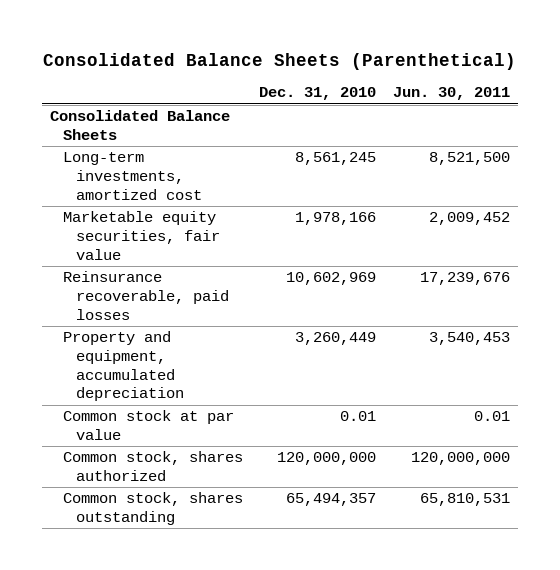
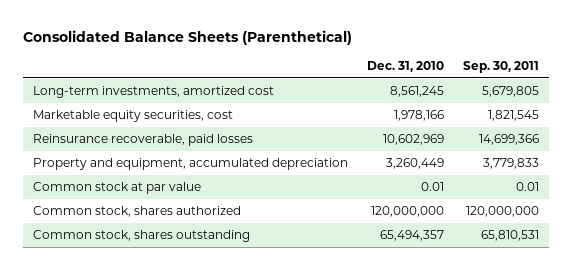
[392,87,510,101] Jun. 30, 2011 -> none
none -> [463,61,540,74] Sep. 30, 2011
[50,110,231,140] Consolidated Balance Sheets -> none
[62,211,220,260] Marketable equity securities, fair value -> [32,110,233,123] Marketable equity securities, cost

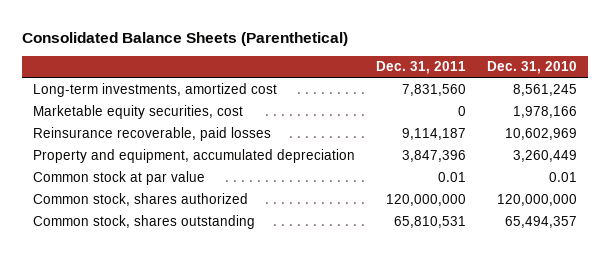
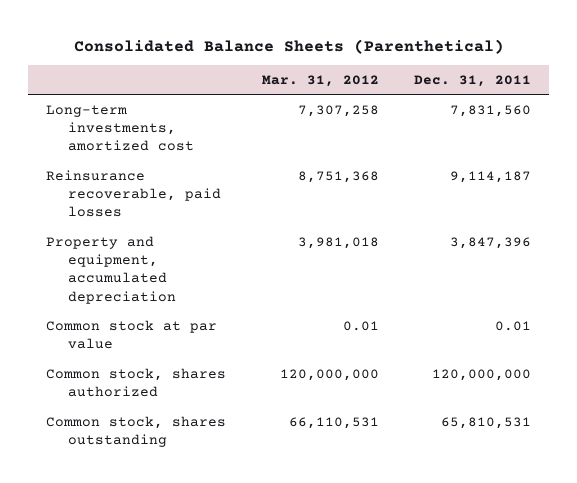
[487,61,578,75] Dec. 31, 2010 -> none
none -> [261,74,379,87] Mar. 31, 2012
[32,105,243,120] Marketable equity securities, cost -> none

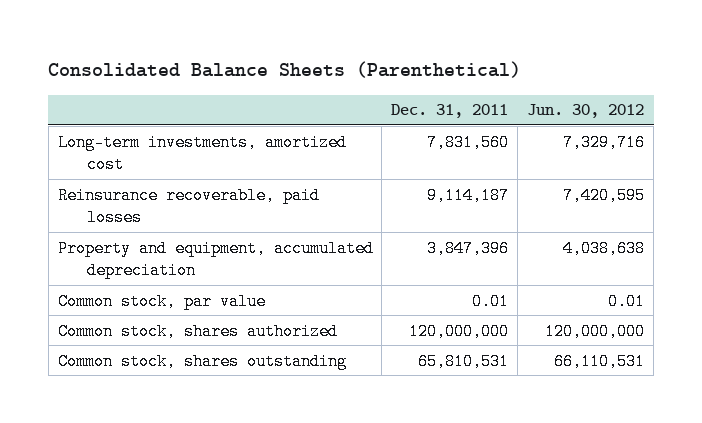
[261,74,379,87] Mar. 31, 2012 -> none
none -> [527,104,645,119] Jun. 30, 2012
[46,319,218,350] Common stock at par value -> [57,292,266,310] Common stock, par value

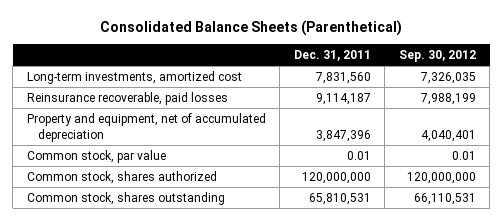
[527,104,645,119] Jun. 30, 2012 -> none
none -> [398,49,476,62] Sep. 30, 2012
[57,239,374,279] Property and equipment, accumulated depreciation -> [26,113,266,142] Property and equipment, net of accumulated depreciation

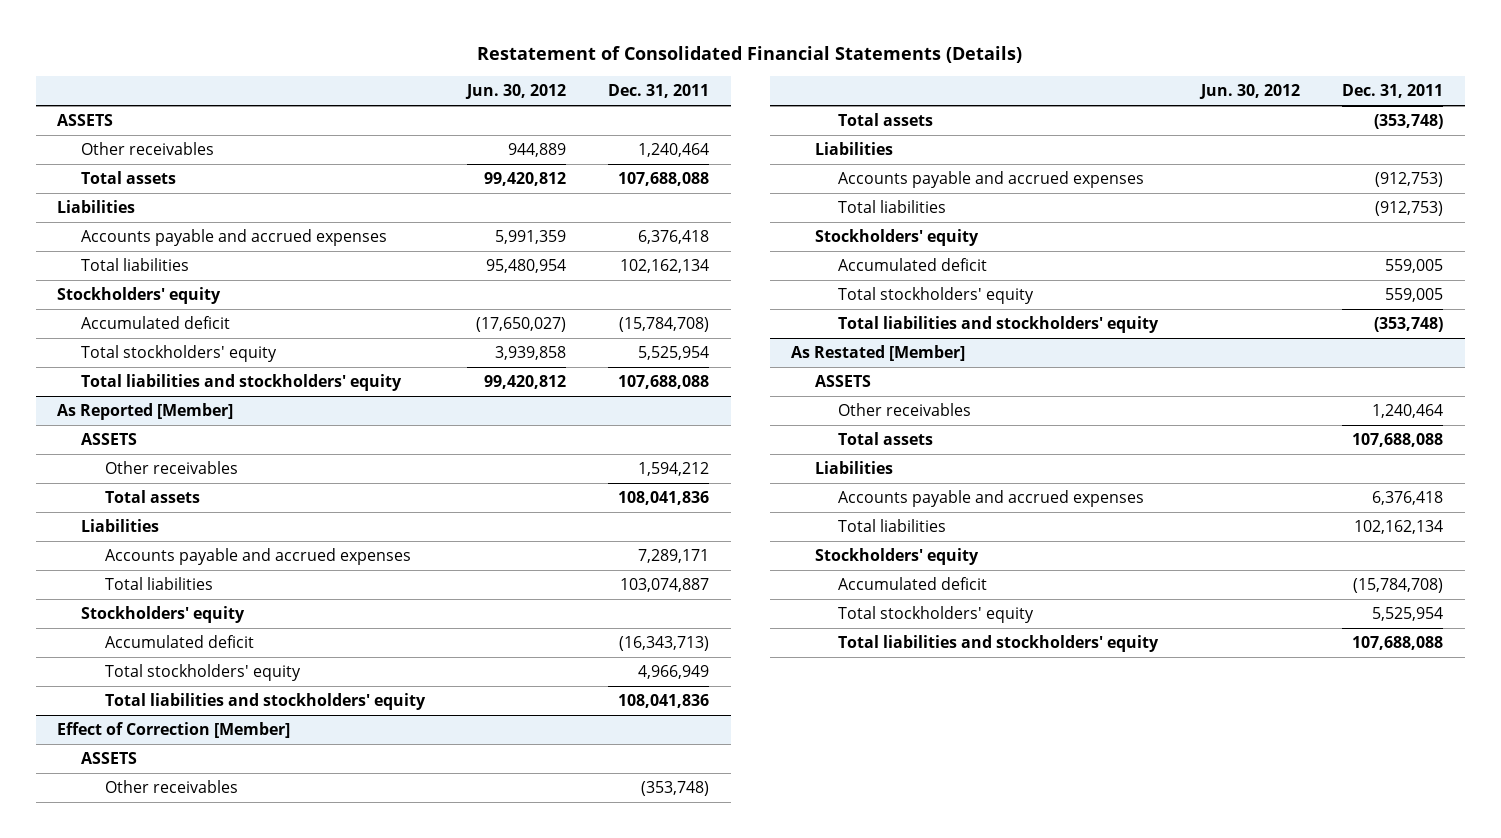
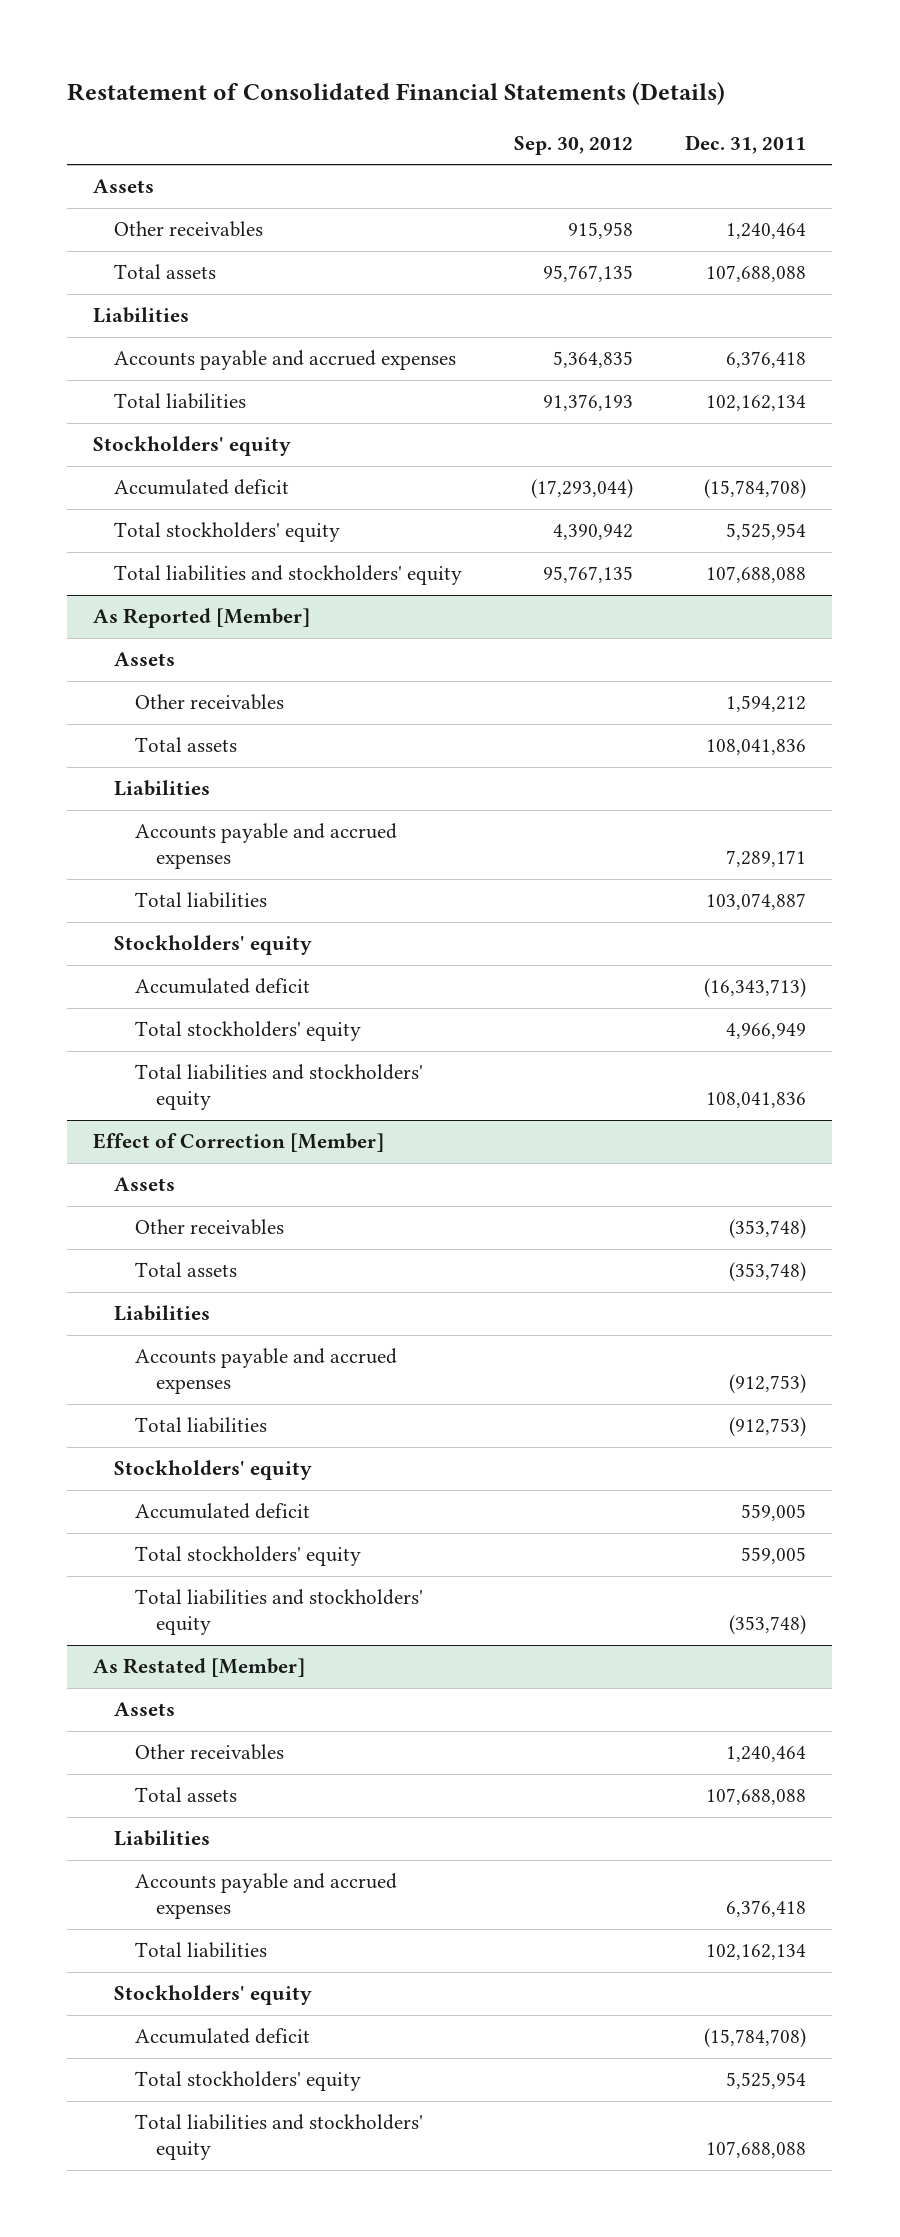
[464,84,566,100] Jun. 30, 2012 -> none
none -> [514,135,634,155] Sep. 30, 2012
[57,114,114,127] ASSETS -> [93,179,155,194] Assets
[80,433,137,446] ASSETS -> [114,652,176,667] Assets
[80,752,137,765] ASSETS -> [114,1177,176,1192] Assets
[814,375,871,388] ASSETS -> [114,1702,176,1717] Assets

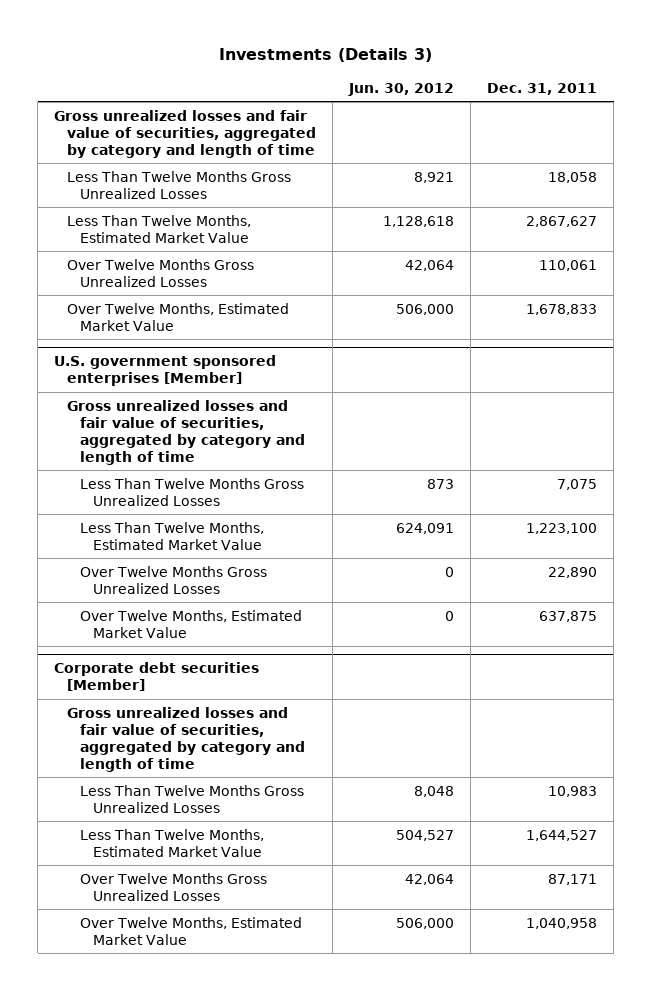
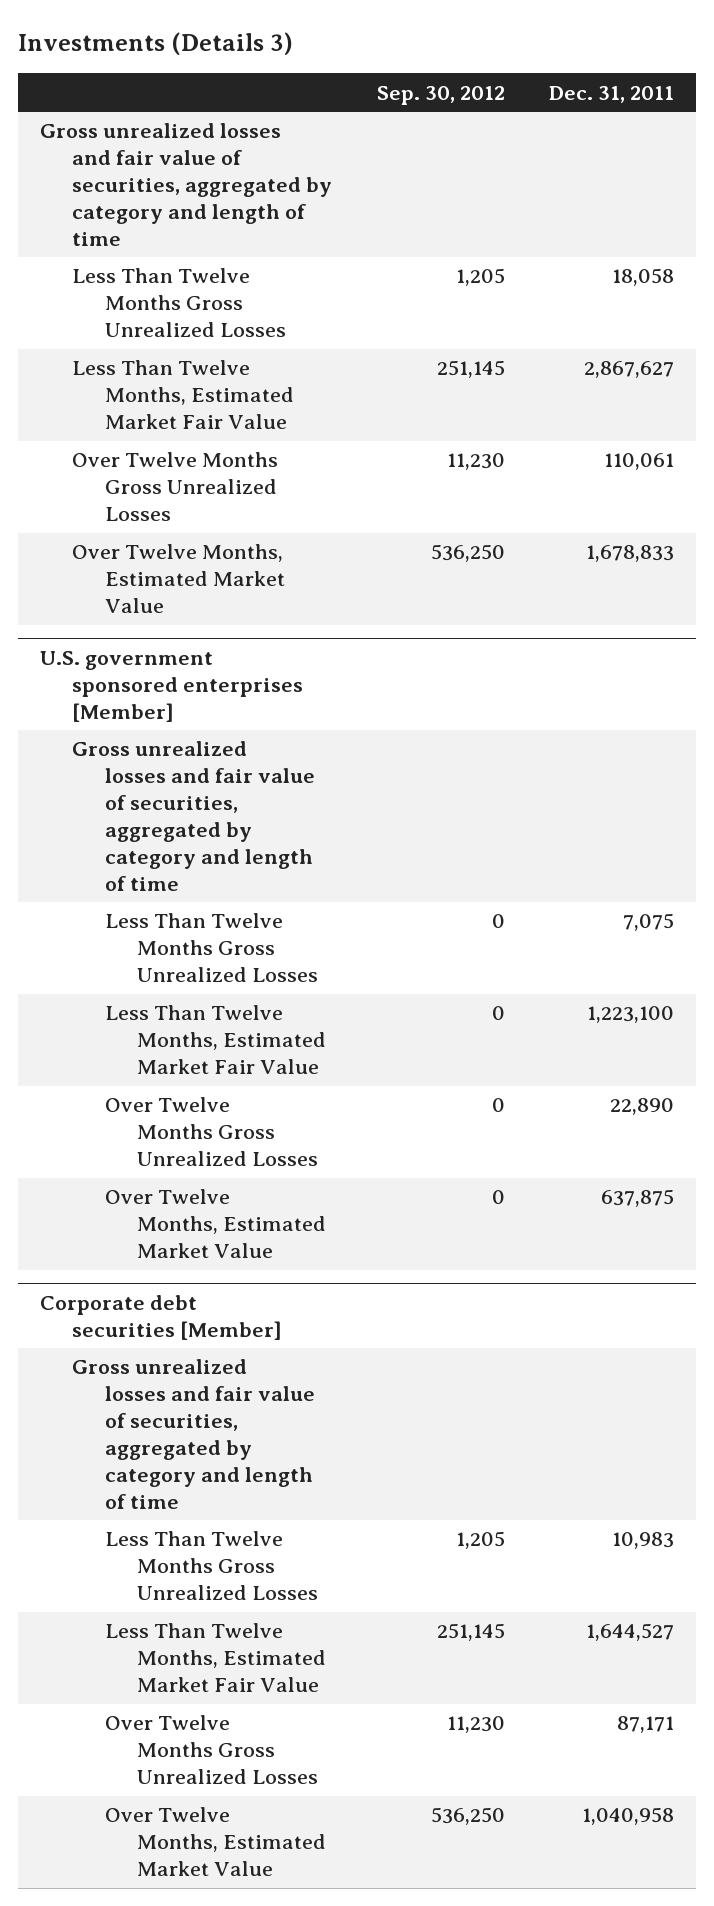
[348,82,455,96] Jun. 30, 2012 -> none
none -> [376,85,505,105] Sep. 30, 2012
[67,214,252,243] Less Than Twelve Months, Estimated Market Value -> [72,360,294,430] Less Than Twelve Months, Estimated Market Fair Value
[80,521,265,550] Less Than Twelve Months, Estimated Market Value -> [104,1005,327,1075] Less Than Twelve Months, Estimated Market Fair Value
[80,828,265,857] Less Than Twelve Months, Estimated Market Value -> [104,1623,327,1693] Less Than Twelve Months, Estimated Market Fair Value

